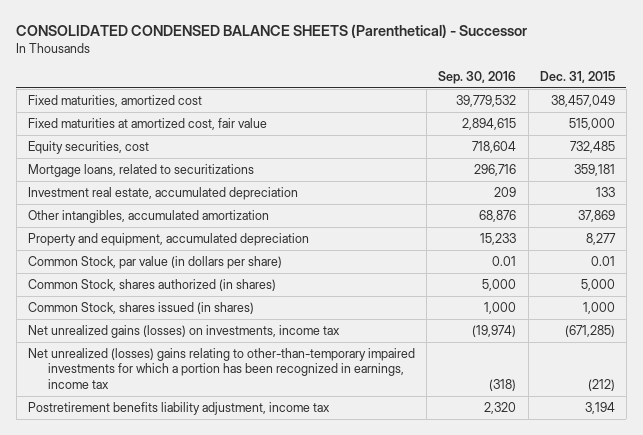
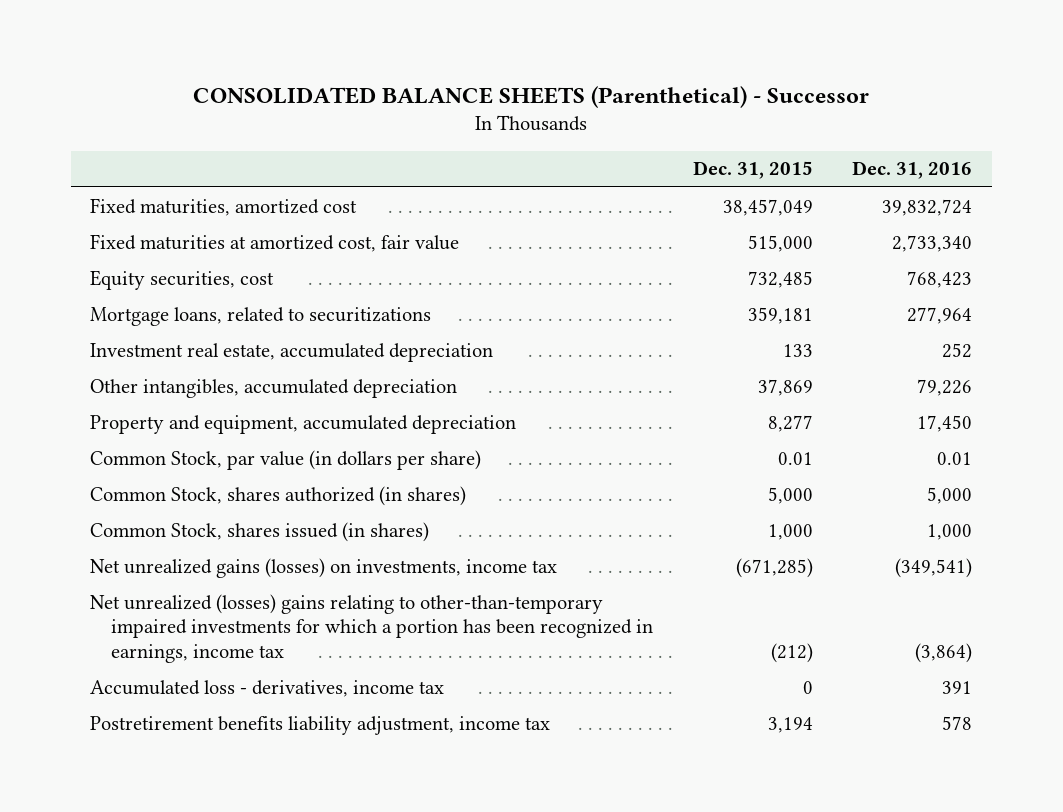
[16,23,528,38] CONSOLIDATED CONDENSED BALANCE SHEETS (Parenthetical) - Successor -> [193,85,870,108] CONSOLIDATED BALANCE SHEETS (Parenthetical) - Successor
[438,71,517,85] Sep. 30, 2016 -> none
none -> [852,161,973,180] Dec. 31, 2016
[28,209,270,223] Other intangibles, accumulated amortization -> [90,378,458,398] Other intangibles, accumulated depreciation
none -> [90,679,445,697] Accumulated loss - derivatives, income tax

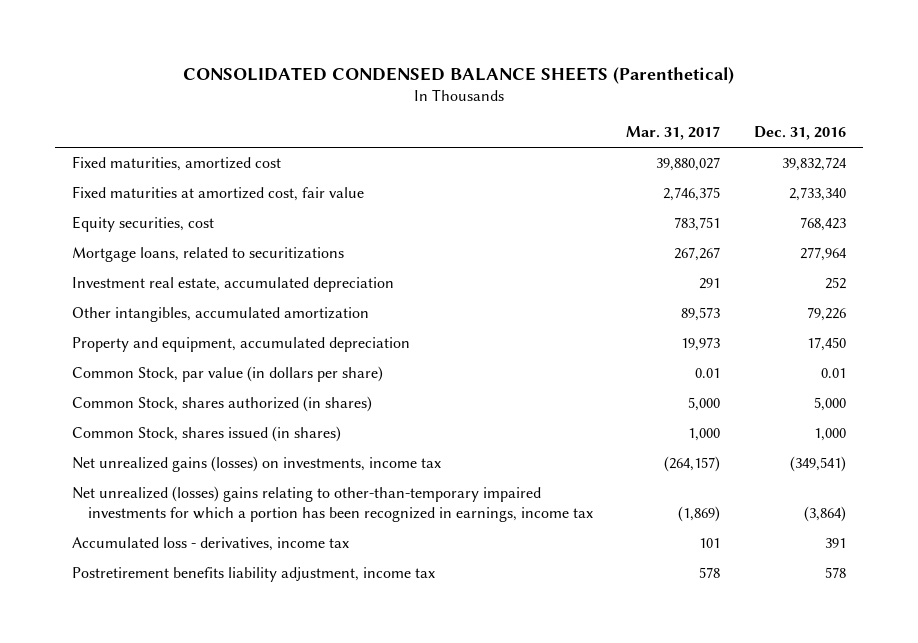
[193,85,870,108] CONSOLIDATED BALANCE SHEETS (Parenthetical) - Successor -> [183,66,735,84] CONSOLIDATED CONDENSED BALANCE SHEETS (Parenthetical)
[692,161,813,180] Dec. 31, 2015 -> none
none -> [626,126,721,141] Mar. 31, 2017
[90,378,458,398] Other intangibles, accumulated depreciation -> [72,307,370,323] Other intangibles, accumulated amortization

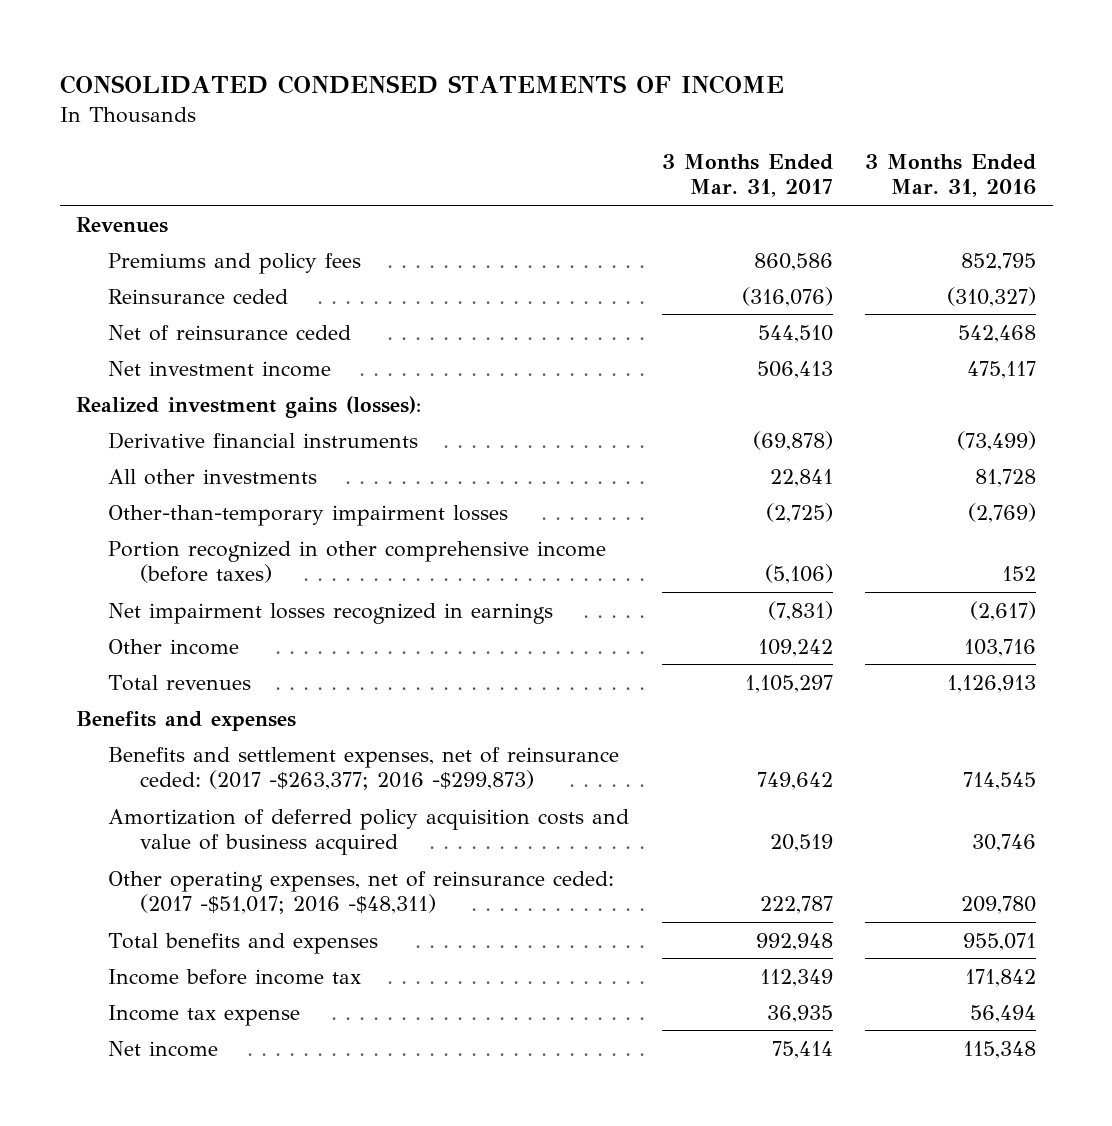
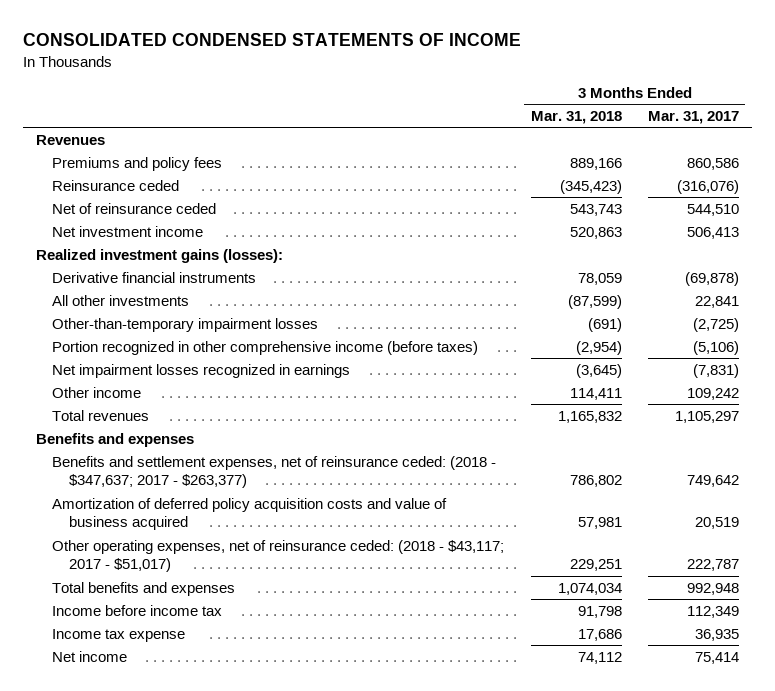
[865,153,1037,198] 3 Months Ended Mar. 31, 2016 -> none
none -> [530,111,622,125] Mar. 31, 2018
[108,746,620,791] Benefits and settlement expenses, net of reinsurance ceded: (2017 -$263,377; 2016 -$299,873) -> [52,455,497,489] Benefits and settlement expenses, net of reinsurance ceded: (2018 - $347,637; 2017 - $263,377)
[108,870,615,915] Other operating expenses, net of reinsurance ceded: (2017 -$51,017; 2016 -$48,311) -> [52,539,505,573] Other operating expenses, net of reinsurance ceded: (2018 - $43,117; 2017 - $51,017)

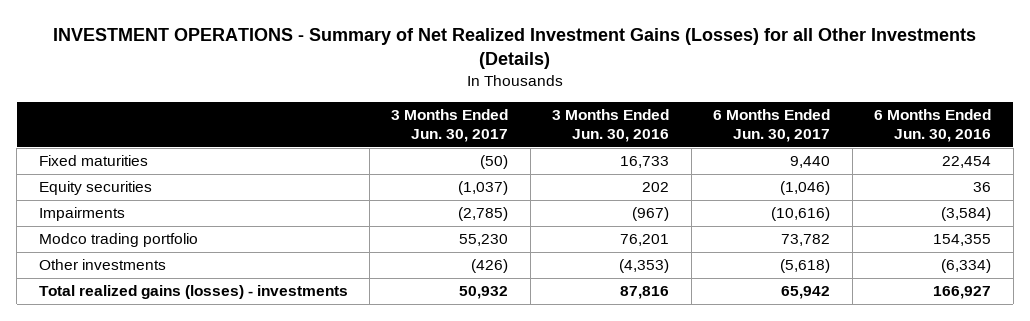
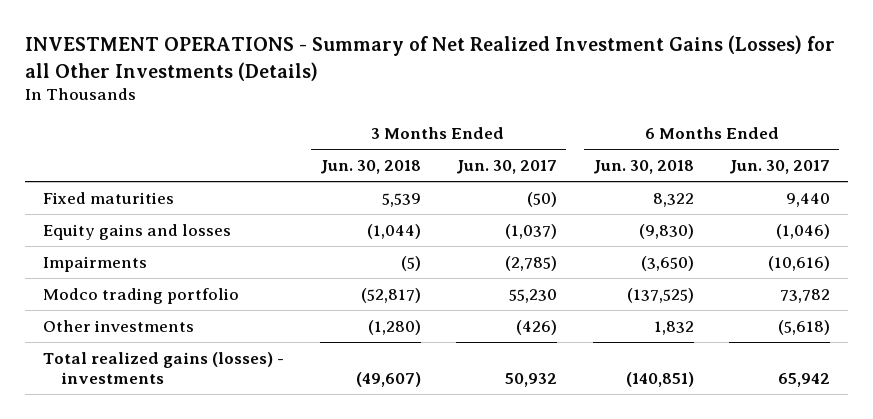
[552,109,670,142] 3 Months Ended Jun. 30, 2016 -> none
[874,109,992,142] 6 Months Ended Jun. 30, 2016 -> none
none -> [319,160,421,175] Jun. 30, 2018
none -> [592,160,694,175] Jun. 30, 2018
[38,181,152,196] Equity securities -> [43,223,232,240] Equity gains and losses

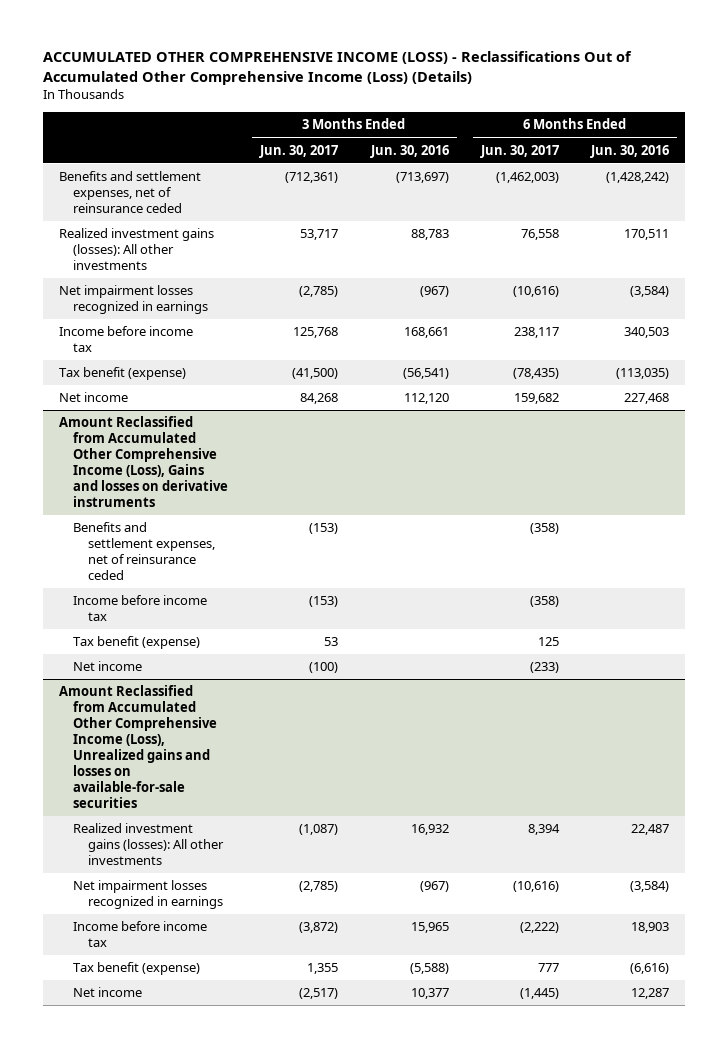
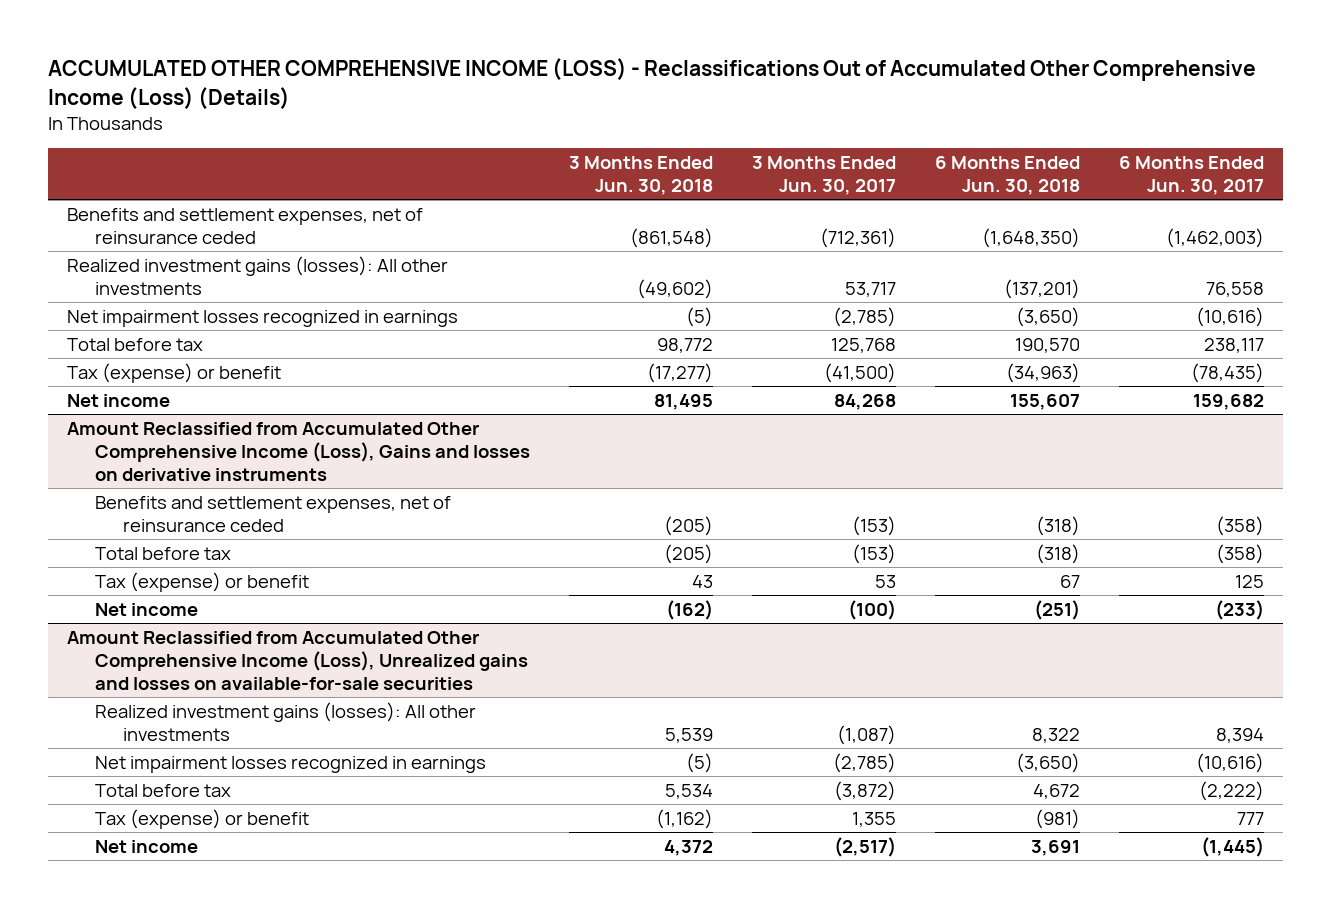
[369,144,449,158] Jun. 30, 2016 -> none
[589,144,669,158] Jun. 30, 2016 -> none
none -> [569,156,714,196] 3 Months Ended Jun. 30, 2018
none -> [934,156,1080,196] 6 Months Ended Jun. 30, 2018
[58,326,193,353] Income before income tax -> [67,337,204,351] Total before tax
[58,367,186,381] Tax benefit (expense) -> [67,362,282,383] Tax (expense) or benefit
[73,595,208,622] Income before income tax -> [95,546,232,560] Total before tax
[73,636,201,650] Tax benefit (expense) -> [95,571,310,592] Tax (expense) or benefit
[73,921,208,948] Income before income tax -> [95,783,232,797] Total before tax
[73,962,201,976] Tax benefit (expense) -> [95,808,310,829] Tax (expense) or benefit

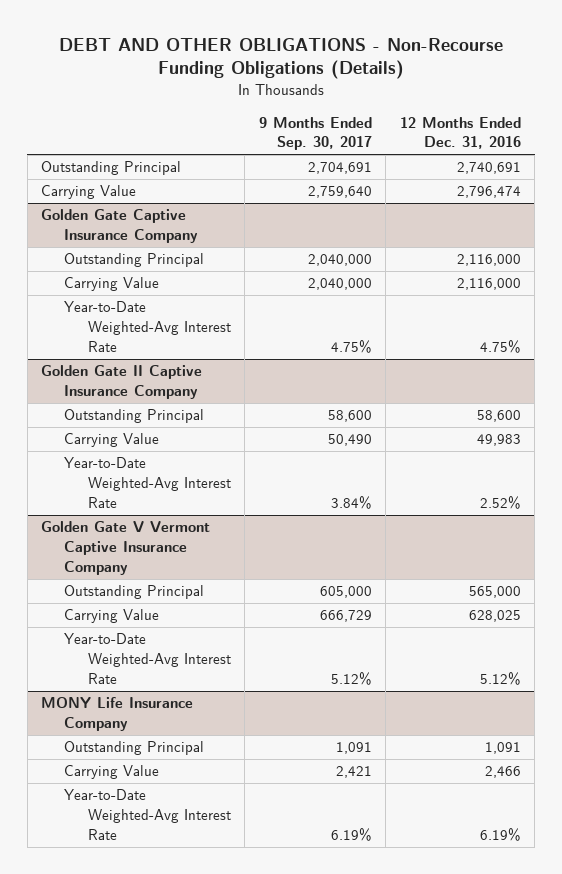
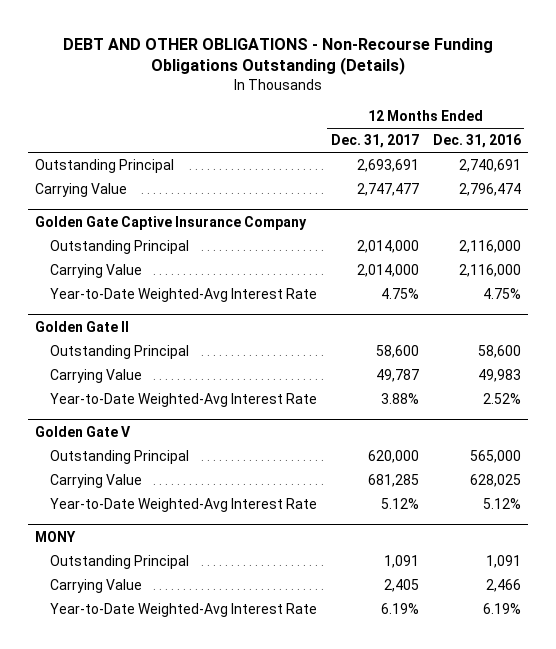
[59,37,504,80] DEBT AND OTHER OBLIGATIONS - Non-Recourse Funding Obligations (Details) -> [63,37,494,76] DEBT AND OTHER OBLIGATIONS - Non-Recourse Funding Obligations Outstanding (Details)
[258,116,372,151] 9 Months Ended Sep. 30, 2017 -> none
none -> [330,134,419,149] Dec. 31, 2017
[41,365,203,400] Golden Gate II Captive Insurance Company -> [35,321,130,333] Golden Gate II
[41,521,211,575] Golden Gate V Vermont Captive Insurance Company -> [35,426,132,438] Golden Gate V
[41,697,194,732] MONY Life Insurance Company -> [35,531,77,543] MONY

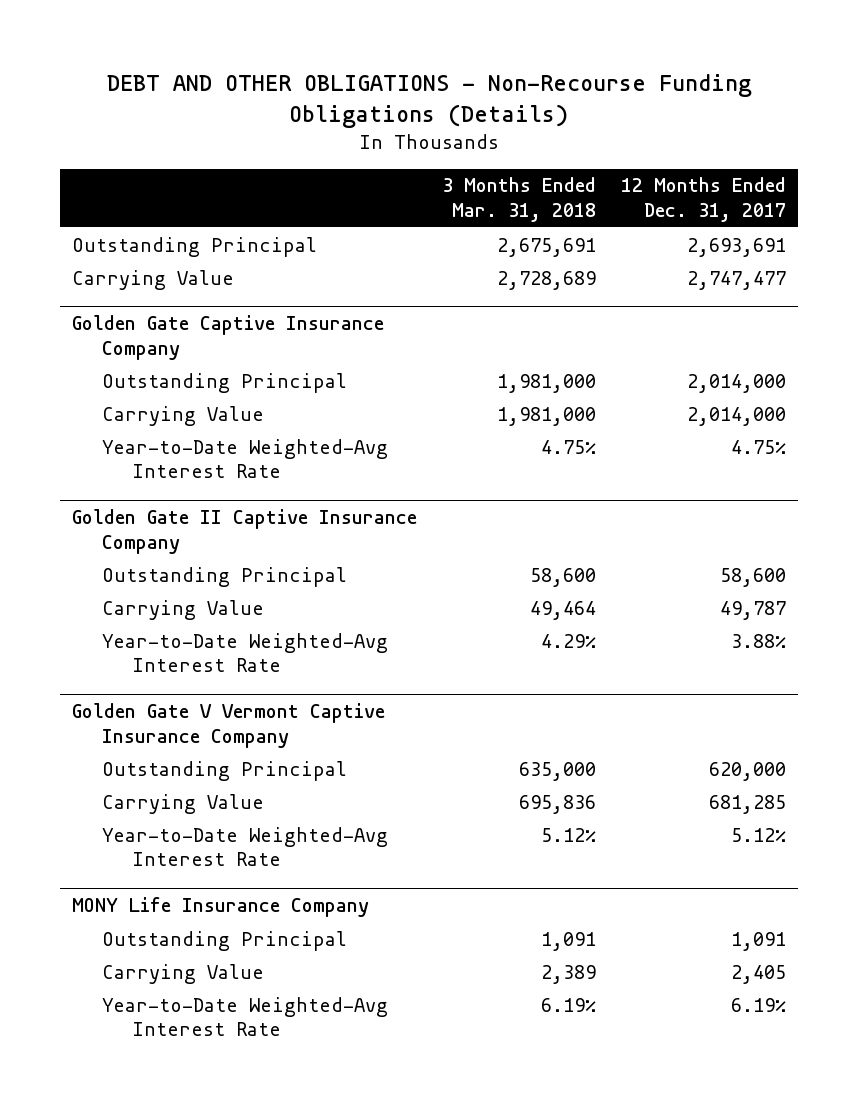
[63,37,494,76] DEBT AND OTHER OBLIGATIONS - Non-Recourse Funding Obligations Outstanding (Details) -> [107,73,753,128] DEBT AND OTHER OBLIGATIONS - Non-Recourse Funding Obligations (Details)
[432,134,521,149] Dec. 31, 2016 -> none
none -> [442,177,597,222] 3 Months Ended Mar. 31, 2018
[35,321,130,333] Golden Gate II -> [72,508,418,554] Golden Gate II Captive Insurance Company
[35,426,132,438] Golden Gate V -> [72,702,386,748] Golden Gate V Vermont Captive Insurance Company
[35,531,77,543] MONY -> [72,896,370,917] MONY Life Insurance Company

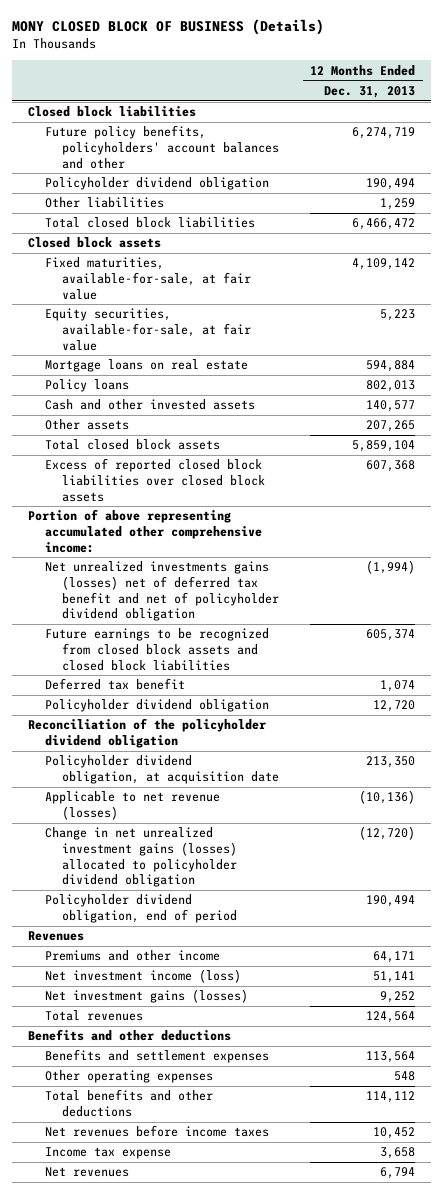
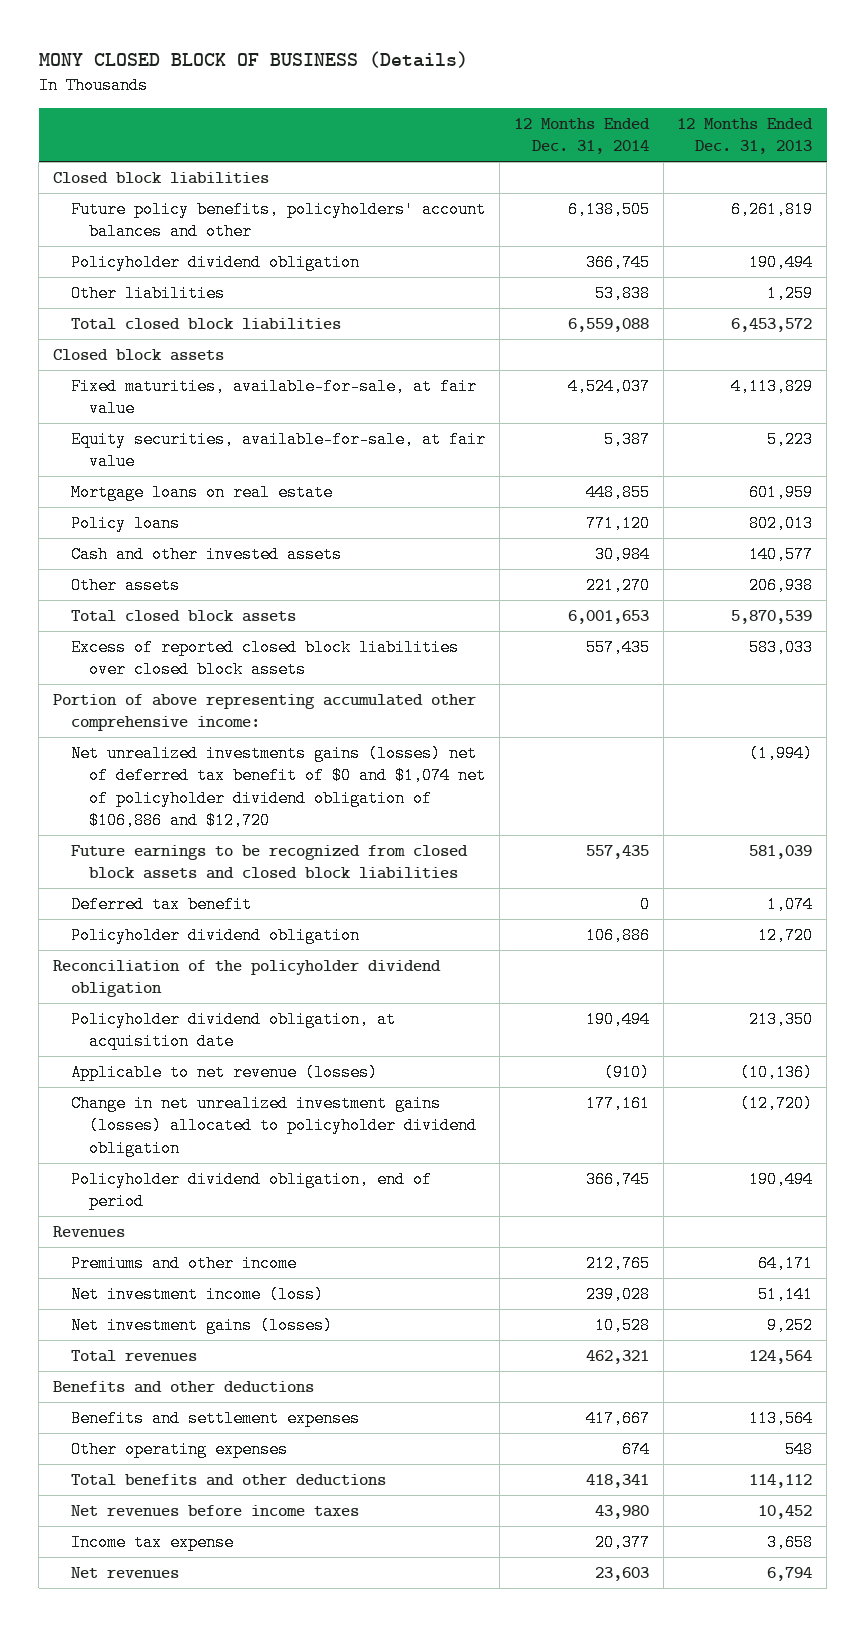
none -> [513,117,650,155] 12 Months Ended Dec. 31, 2014
[352,127,416,140] 6,274,719 -> [731,200,814,218] 6,261,819
[352,218,416,231] 6,466,472 -> [731,317,813,332] 6,453,572
[352,258,416,271] 4,109,142 -> [731,377,814,395] 4,113,829
[366,360,416,373] 594,884 -> [749,483,814,501] 601,959
[366,420,416,433] 207,265 -> [749,576,814,594] 206,938
[352,440,416,453] 5,859,104 -> [731,609,813,624] 5,870,539
[366,460,416,473] 607,368 -> [749,638,814,656] 583,033
[44,561,280,622] Net unrealized investments gains (losses) net of deferred tax benefit and net of policyholder dividend obligation -> [70,744,486,830] Net unrealized investments gains (losses) net of deferred tax benefit of $0 and $1,074 net of policyholder dividend obligation of $106,886 and $12,720
[366,629,416,642] 605,374 -> [749,844,813,859] 581,039

